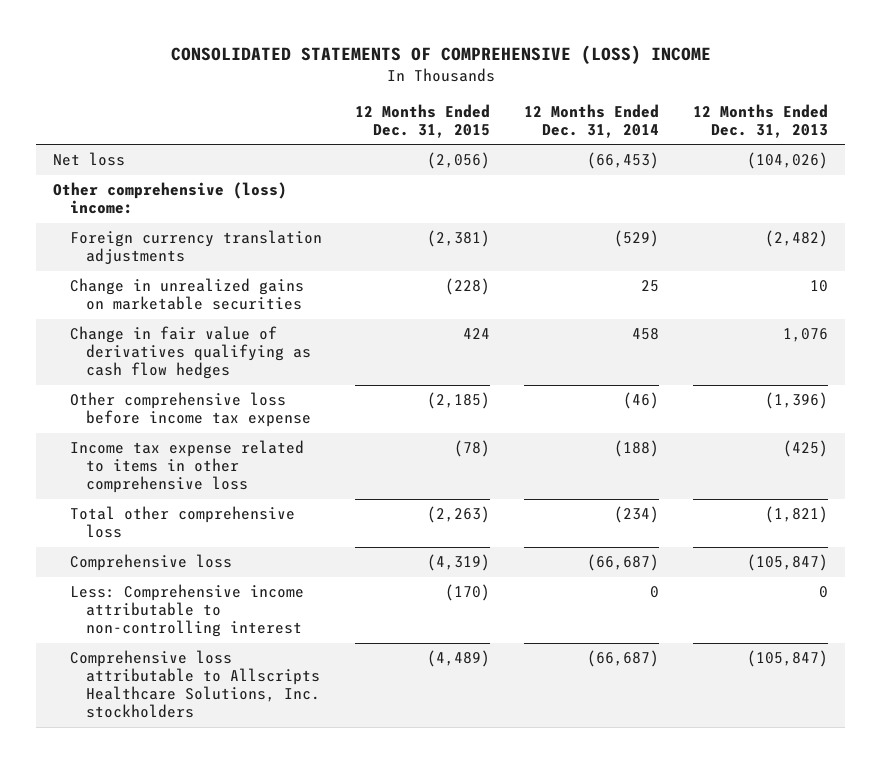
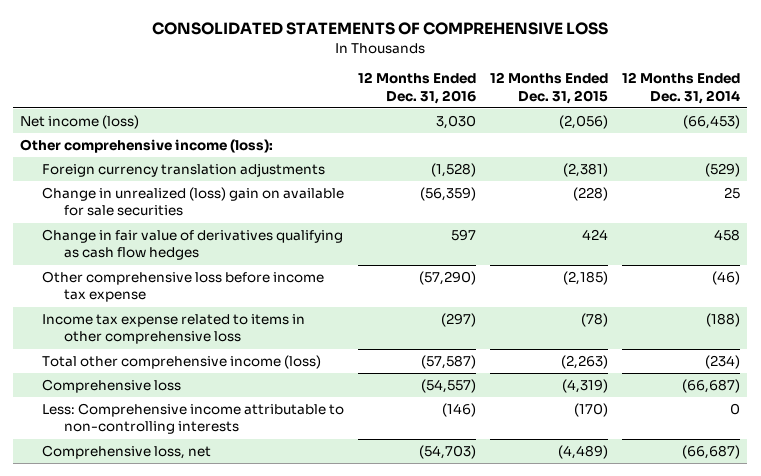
[170,45,711,65] CONSOLIDATED STATEMENTS OF COMPREHENSIVE (LOSS) INCOME -> [152,22,609,36] CONSOLIDATED STATEMENTS OF COMPREHENSIVE LOSS
[693,103,829,138] 12 Months Ended Dec. 31, 2013 -> none
none -> [358,72,477,104] 12 Months Ended Dec. 31, 2016
[53,152,126,167] Net loss -> [20,115,140,130] Net income (loss)
[53,182,288,215] Other comprehensive (loss) income: -> [20,139,274,154] Other comprehensive income (loss):
[69,278,304,311] Change in unrealized gains on marketable securities -> [42,187,345,217] Change in unrealized (loss) gain on available for sale securities
[69,506,295,539] Total other comprehensive loss -> [42,355,322,370] Total other comprehensive income (loss)
[69,584,304,638] Less: Comprehensive income attributable to non-controlling interest -> [42,403,345,435] Less: Comprehensive income attributable to non-controlling interests
[69,650,320,719] Comprehensive loss attributable to Allscripts Healthcare Solutions, Inc. stockholders -> [42,445,212,460] Comprehensive loss, net

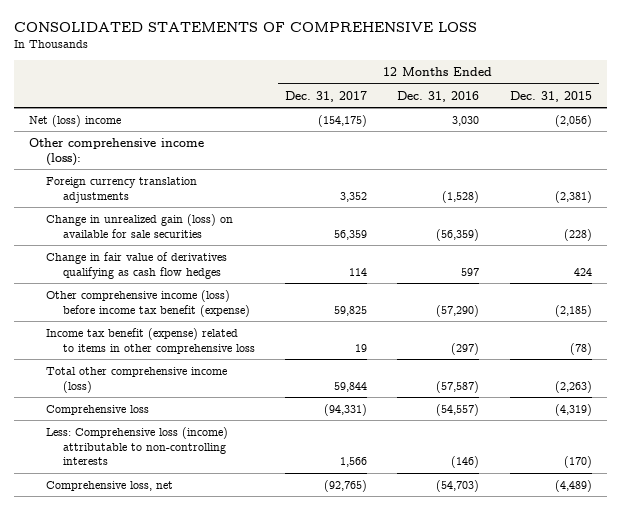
[622,72,741,104] 12 Months Ended Dec. 31, 2014 -> none
none -> [285,90,368,102] Dec. 31, 2017
[20,115,140,130] Net income (loss) -> [28,114,121,127] Net (loss) income
[42,187,345,217] Change in unrealized (loss) gain on available for sale securities -> [45,213,233,238] Change in unrealized gain (loss) on available for sale securities
[42,271,325,303] Other comprehensive loss before income tax expense -> [45,289,250,317] Other comprehensive income (loss) before income tax benefit (expense)
[42,314,306,345] Income tax expense related to items in other comprehensive loss -> [45,327,255,354] Income tax benefit (expense) related to items in other comprehensive loss
[42,403,345,435] Less: Comprehensive income attributable to non-controlling interests -> [45,426,228,466] Less: Comprehensive loss (income) attributable to non-controlling interests

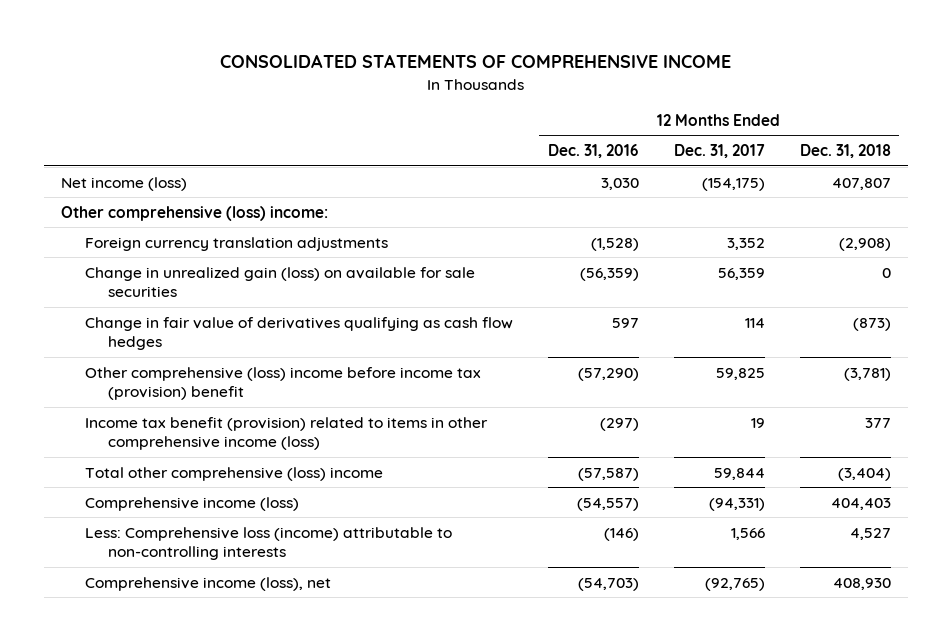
[13,22,477,33] CONSOLIDATED STATEMENTS OF COMPREHENSIVE LOSS -> [220,54,732,69] CONSOLIDATED STATEMENTS OF COMPREHENSIVE INCOME
[509,90,592,102] Dec. 31, 2015 -> none
none -> [799,144,891,159] Dec. 31, 2018
[28,114,121,127] Net (loss) income -> [61,176,188,191] Net income (loss)
[28,137,204,166] Other comprehensive income (loss): -> [61,205,329,221] Other comprehensive (loss) income:
[45,289,250,317] Other comprehensive income (loss) before income tax benefit (expense) -> [84,366,481,401] Other comprehensive (loss) income before income tax (provision) benefit
[45,327,255,354] Income tax benefit (expense) related to items in other comprehensive loss -> [84,416,488,451] Income tax benefit (provision) related to items in other comprehensive income (loss)
[45,366,227,393] Total other comprehensive income (loss) -> [84,466,383,481] Total other comprehensive (loss) income
[45,404,149,415] Comprehensive loss -> [84,496,299,511] Comprehensive income (loss)
[45,480,173,491] Comprehensive loss, net -> [84,576,331,591] Comprehensive income (loss), net

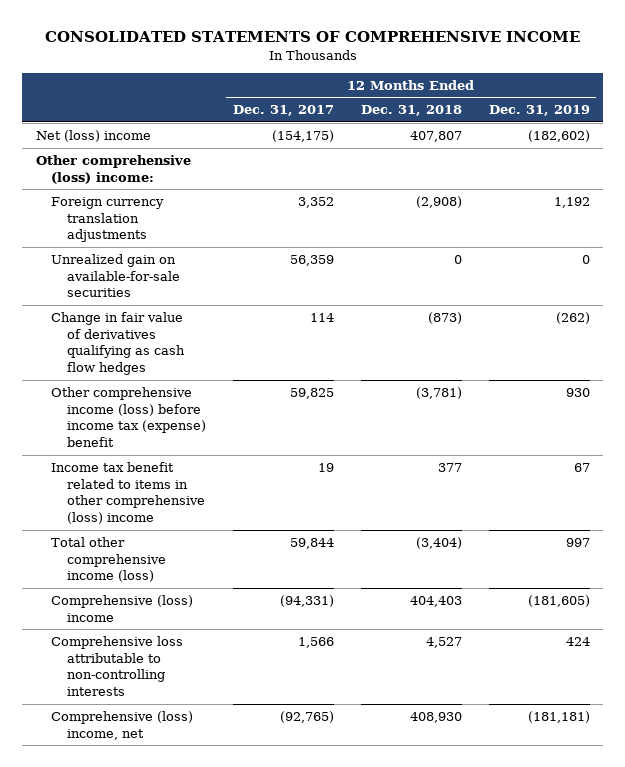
[547,144,639,159] Dec. 31, 2016 -> none
none -> [488,105,590,117] Dec. 31, 2019
[61,176,188,191] Net income (loss) -> [35,130,151,143] Net (loss) income
[84,266,475,298] Change in unrealized gain (loss) on available for sale securities -> [51,254,181,298] Unrealized gain on available-for-sale securities
[84,366,481,401] Other comprehensive (loss) income before income tax (provision) benefit -> [51,387,207,448] Other comprehensive income (loss) before income tax (expense) benefit
[84,416,488,451] Income tax benefit (provision) related to items in other comprehensive income (loss) -> [51,462,206,525] Income tax benefit related to items in other comprehensive (loss) income
[84,466,383,481] Total other comprehensive (loss) income -> [51,537,167,583] Total other comprehensive income (loss)
[84,496,299,511] Comprehensive income (loss) -> [51,595,194,622] Comprehensive (loss) income
[84,526,452,561] Less: Comprehensive loss (income) attributable to non-controlling interests -> [51,636,184,697] Comprehensive loss attributable to non-controlling interests
[84,576,331,591] Comprehensive income (loss), net -> [51,711,194,740] Comprehensive (loss) income, net

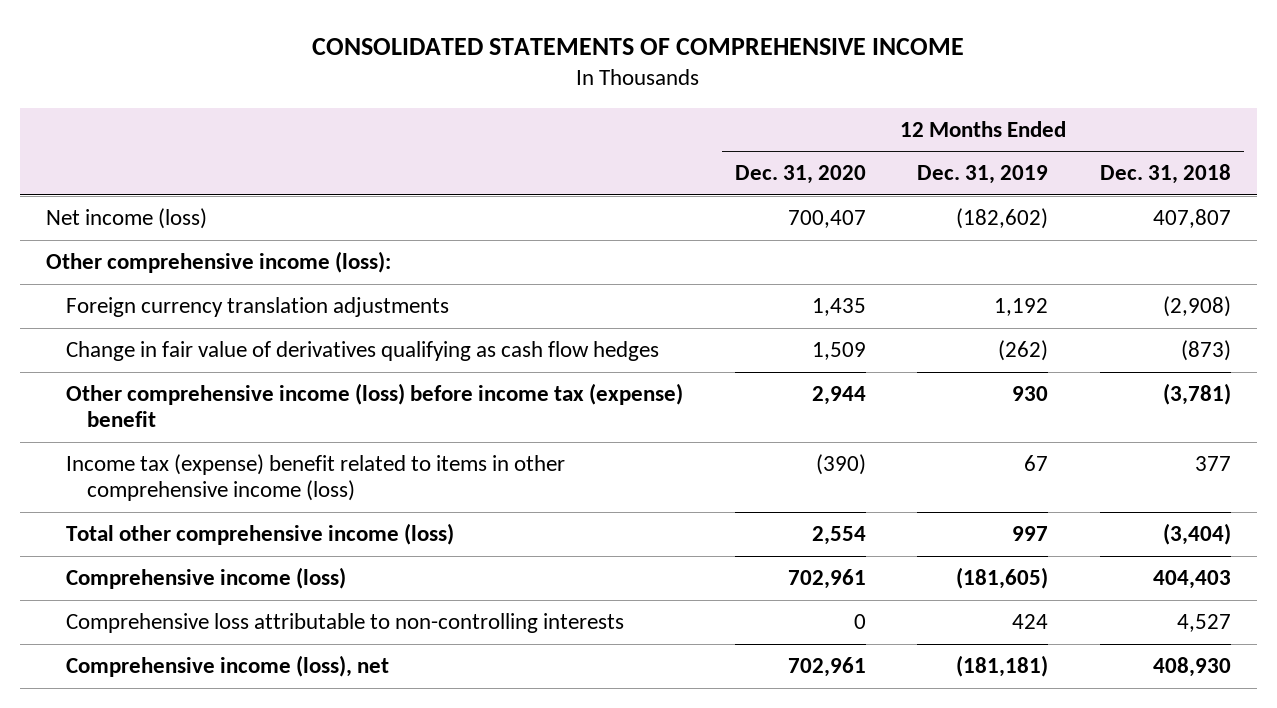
[233,105,335,117] Dec. 31, 2017 -> none
none -> [734,165,866,185] Dec. 31, 2020
[35,130,151,143] Net (loss) income -> [45,208,207,230] Net income (loss)
[35,155,191,184] Other comprehensive (loss) income: -> [45,251,391,274] Other comprehensive income (loss):
[51,254,181,298] Unrealized gain on available-for-sale securities -> none
[51,462,206,525] Income tax benefit related to items in other comprehensive (loss) income -> [66,454,566,502] Income tax (expense) benefit related to items in other comprehensive income (loss)
[51,595,194,622] Comprehensive (loss) income -> [66,567,347,590] Comprehensive income (loss)
[51,711,194,740] Comprehensive (loss) income, net -> [66,655,390,678] Comprehensive income (loss), net

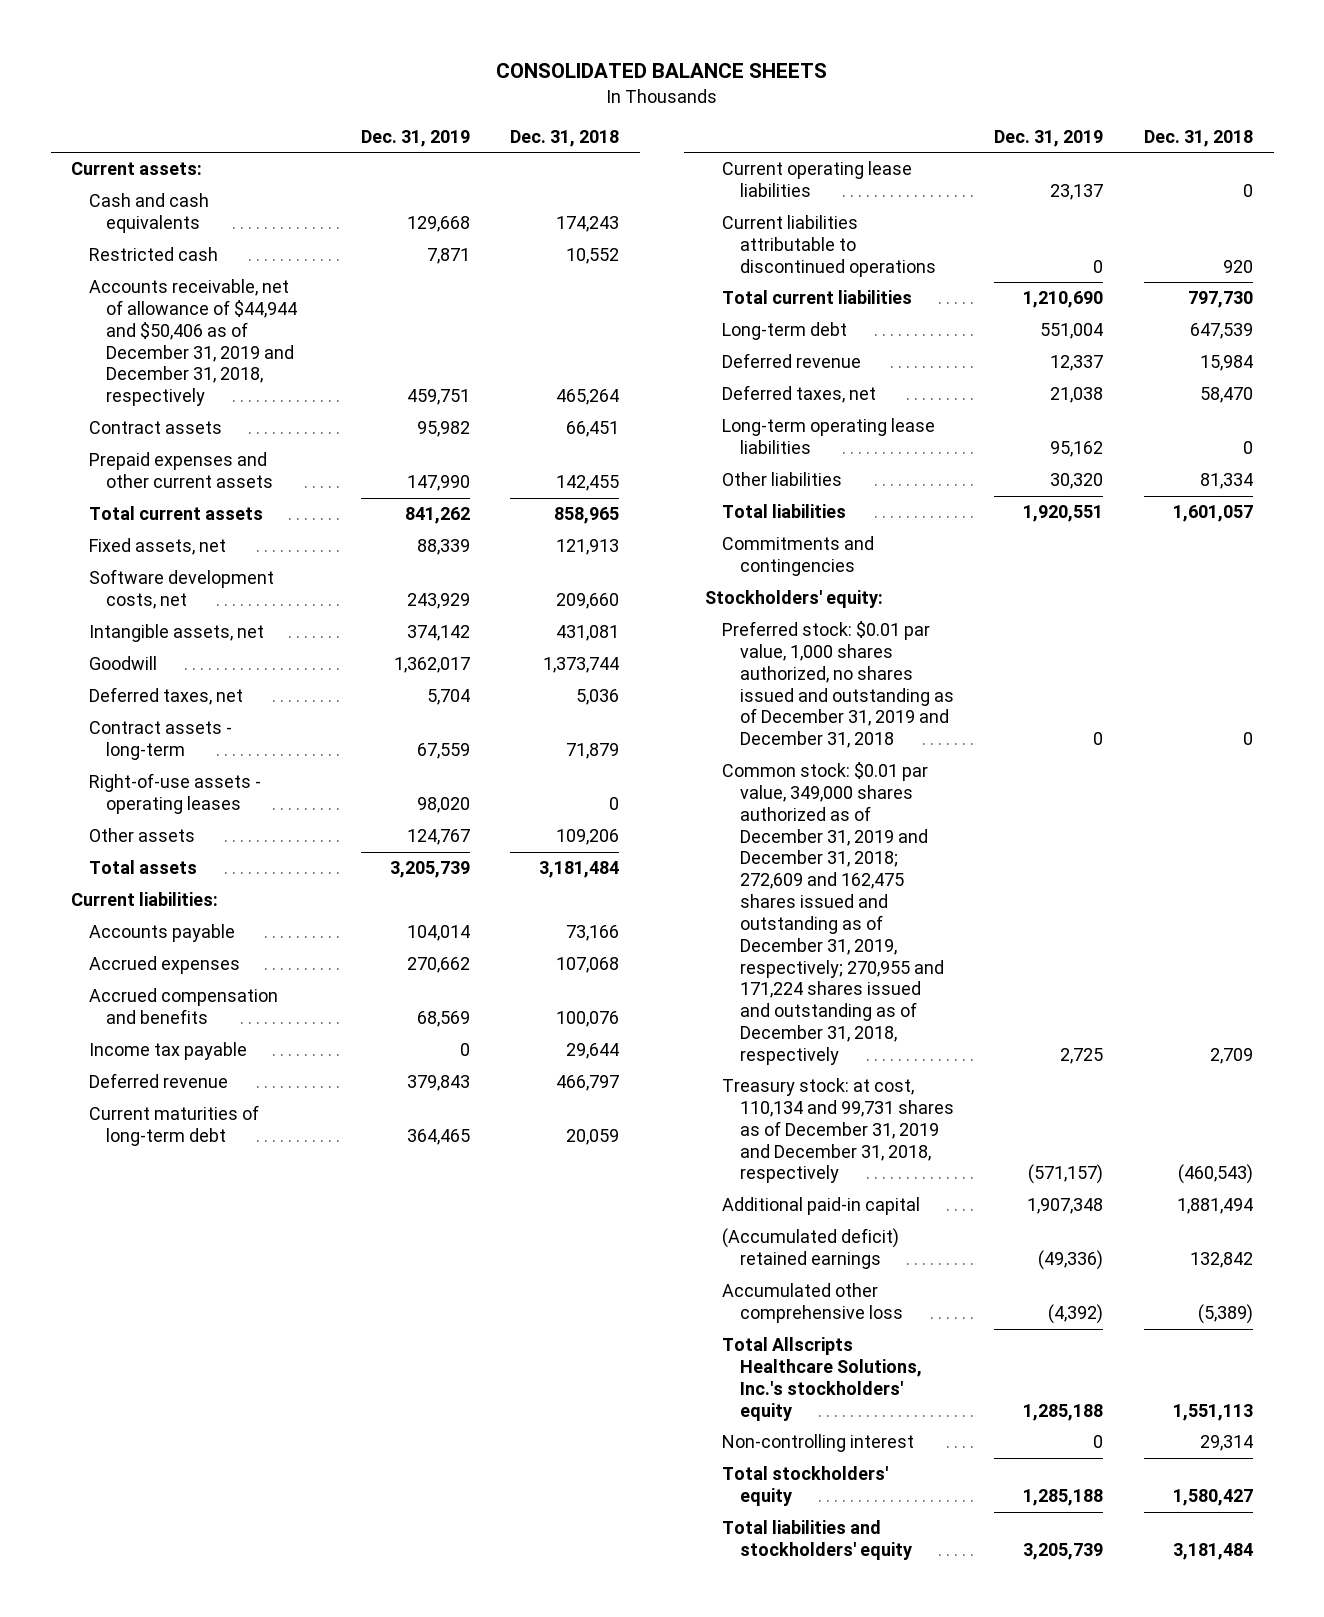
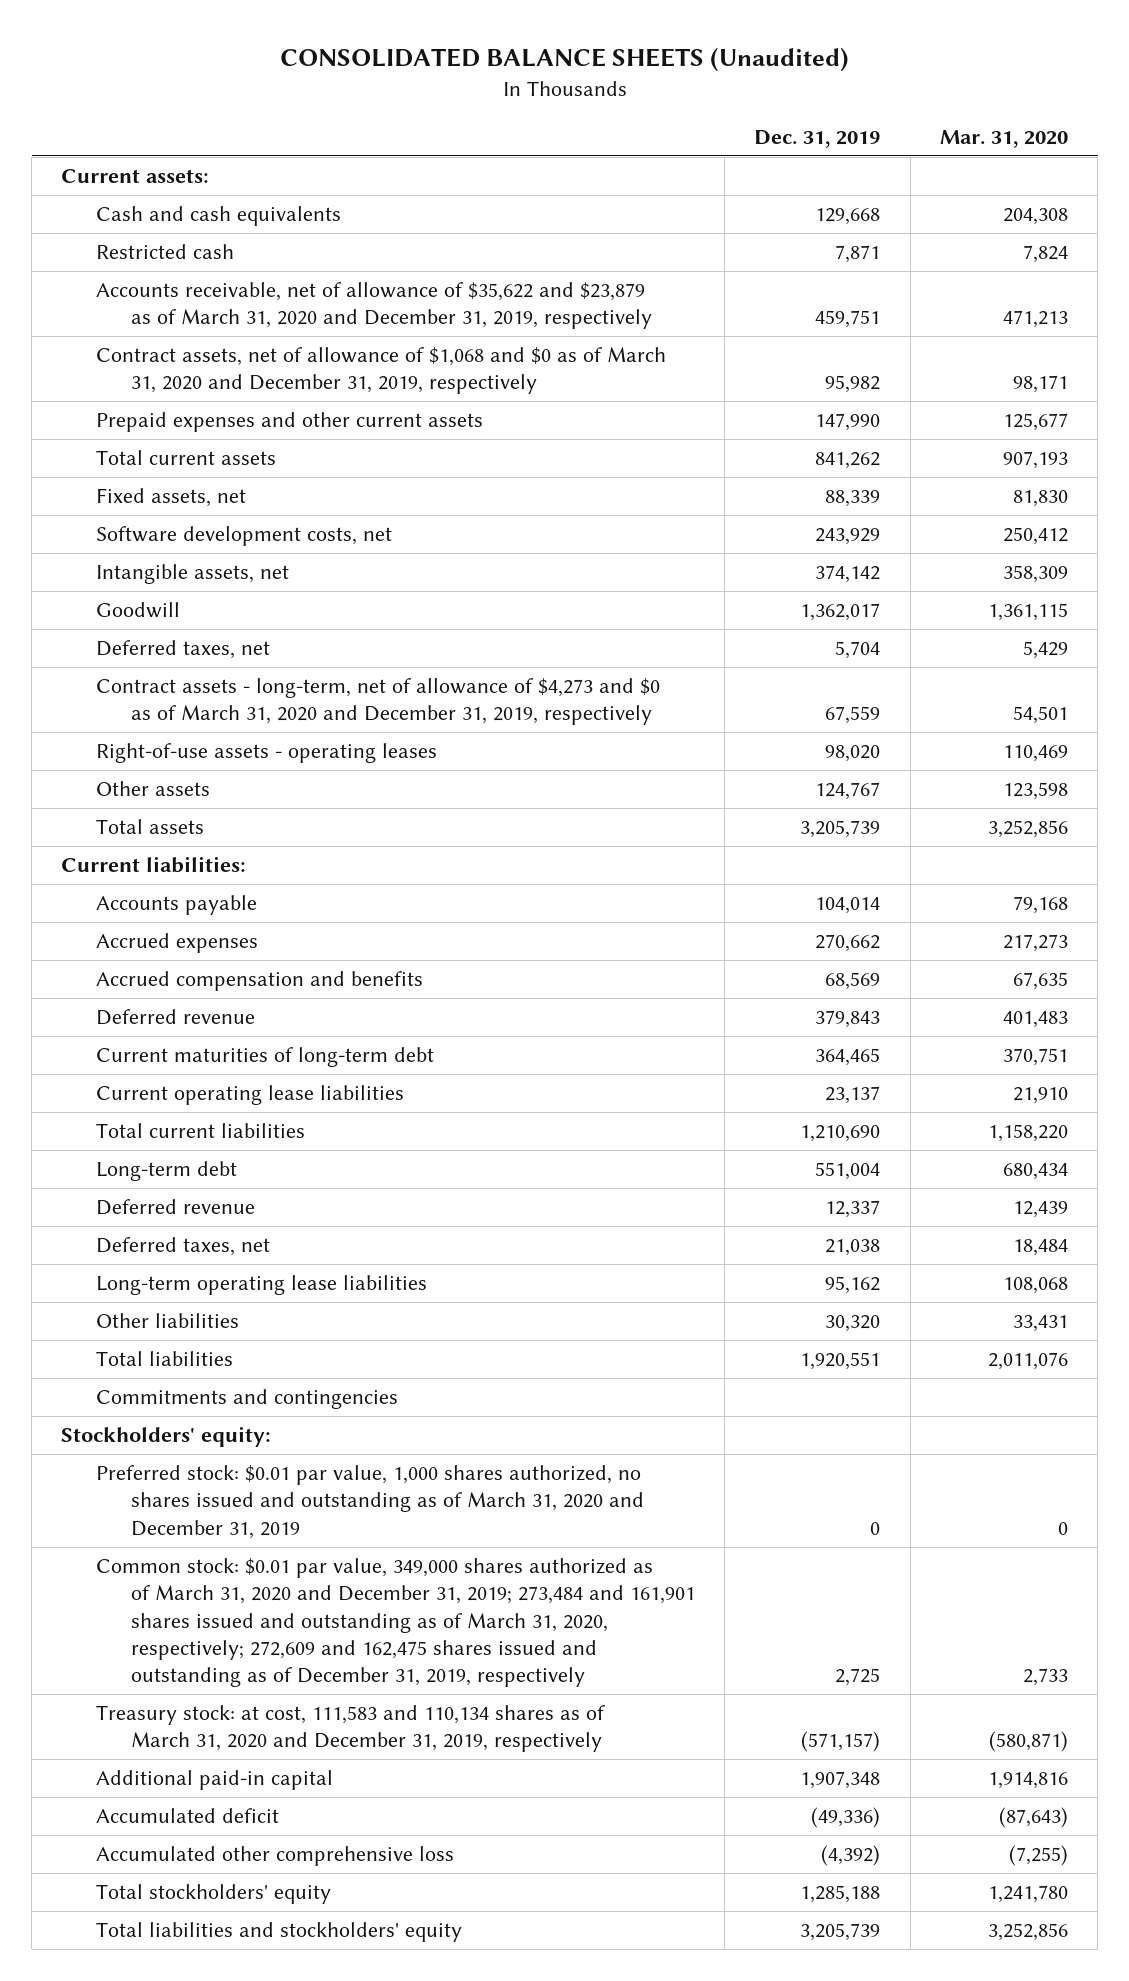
[496,63,828,79] CONSOLIDATED BALANCE SHEETS -> [279,46,849,72] CONSOLIDATED BALANCE SHEETS (Unaudited)
[510,129,620,147] Dec. 31, 2018 -> none
none -> [939,129,1068,148] Mar. 31, 2020
[88,279,298,407] Accounts receivable, net of allowance of $44,944 and $50,406 as of December 31, 2019 and December 31, 2018, respectively -> [96,282,652,330] Accounts receivable, net of allowance of $35,622 and $23,879 as of March 31, 2020 and December 31, 2019, respectively
[88,421,222,435] Contract assets -> [96,347,667,395] Contract assets, net of allowance of $1,068 and $0 as of March 31, 2020 and December 31, 2019, respectively
[88,721,232,761] Contract assets - long-term -> [96,678,661,726] Contract assets - long-term, net of allowance of $4,273 and $0 as of March 31, 2020 and December 31, 2019, respectively
[88,1042,247,1061] Income tax payable -> none
[722,215,936,277] Current liabilities attributable to discontinued operations -> none
[722,621,954,749] Preferred stock: $0.01 par value, 1,000 shares authorized, no shares issued and outstanding as of December 31, 2019 and December 31, 2018 -> [96,1465,644,1539] Preferred stock: $0.01 par value, 1,000 shares authorized, no shares issued and outstanding as of March 31, 2020 and December 31, 2019
[722,762,944,1065] Common stock: $0.01 par value, 349,000 shares authorized as of December 31, 2019 and December 31, 2018; 272,609 and 162,475 shares issued and outstanding as of December 31, 2019, respectively; 270,955 and 171,224 shares issued and outstanding as of December 31, 2018, respectively -> [96,1558,695,1688] Common stock: $0.01 par value, 349,000 shares authorized as of March 31, 2020 and December 31, 2019; 273,484 and 161,901 shares issued and outstanding as of March 31, 2020, respectively; 272,609 and 162,475 shares issued and outstanding as of December 31, 2019, respectively
[722,1078,954,1184] Treasury stock: at cost, 110,134 and 99,731 shares as of December 31, 2019 and December 31, 2018, respectively -> [96,1705,606,1753] Treasury stock: at cost, 111,583 and 110,134 shares as of March 31, 2020 and December 31, 2019, respectively
[722,1228,900,1270] (Accumulated deficit) retained earnings -> [96,1808,280,1824] Accumulated deficit
[722,1337,922,1421] Total Allscripts Healthcare Solutions, Inc.'s stockholders' equity -> none
[722,1434,915,1453] Non-controlling interest -> none

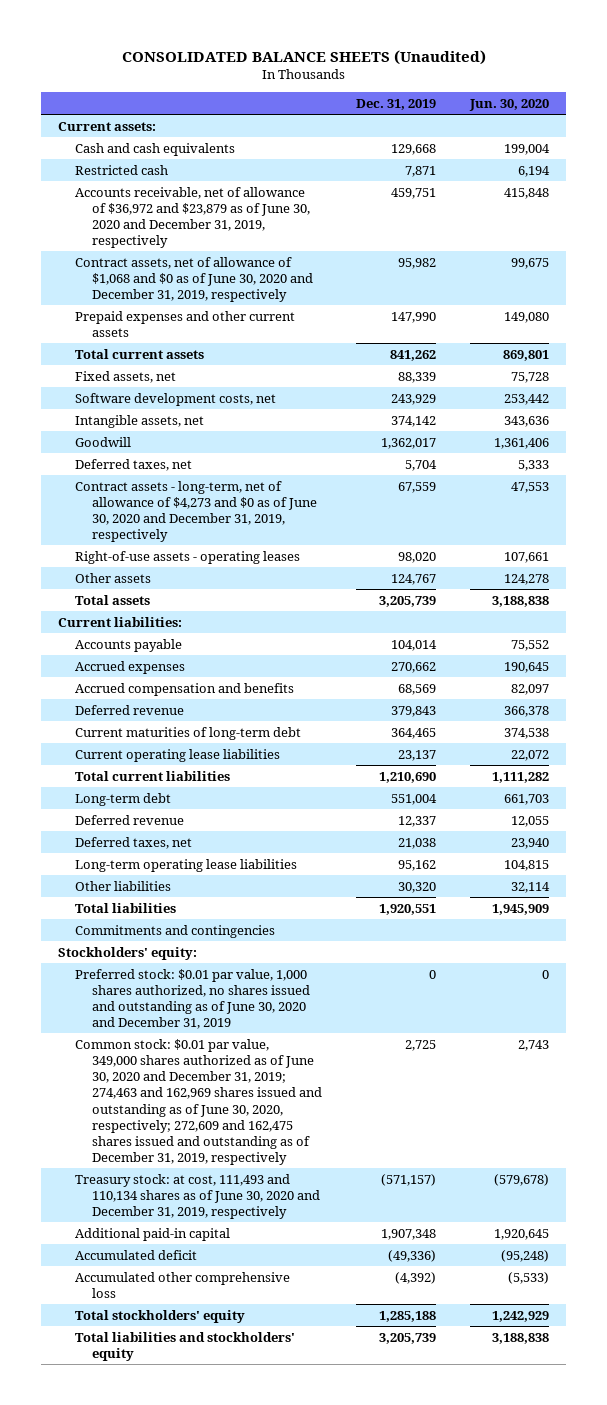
[939,129,1068,148] Mar. 31, 2020 -> none
none -> [468,98,549,111] Jun. 30, 2020
[96,282,652,330] Accounts receivable, net of allowance of $35,622 and $23,879 as of March 31, 2020 and December 31, 2019, respectively -> [75,186,310,249] Accounts receivable, net of allowance of $36,972 and $23,879 as of June 30, 2020 and December 31, 2019, respectively
[96,347,667,395] Contract assets, net of allowance of $1,068 and $0 as of March 31, 2020 and December 31, 2019, respectively -> [75,256,313,303] Contract assets, net of allowance of $1,068 and $0 as of June 30, 2020 and December 31, 2019, respectively
[96,678,661,726] Contract assets - long-term, net of allowance of $4,273 and $0 as of March 31, 2020 and December 31, 2019, respectively -> [75,480,317,543] Contract assets - long-term, net of allowance of $4,273 and $0 as of June 30, 2020 and December 31, 2019, respectively
[96,1465,644,1539] Preferred stock: $0.01 par value, 1,000 shares authorized, no shares issued and outstanding as of March 31, 2020 and December 31, 2019 -> [75,968,310,1030] Preferred stock: $0.01 par value, 1,000 shares authorized, no shares issued and outstanding as of June 30, 2020 and December 31, 2019
[96,1558,695,1688] Common stock: $0.01 par value, 349,000 shares authorized as of March 31, 2020 and December 31, 2019; 273,484 and 161,901 shares issued and outstanding as of March 31, 2020, respectively; 272,609 and 162,475 shares issued and outstanding as of December 31, 2019, respectively -> [75,1038,322,1166] Common stock: $0.01 par value, 349,000 shares authorized as of June 30, 2020 and December 31, 2019; 274,463 and 162,969 shares issued and outstanding as of June 30, 2020, respectively; 272,609 and 162,475 shares issued and outstanding as of December 31, 2019, respectively
[96,1705,606,1753] Treasury stock: at cost, 111,583 and 110,134 shares as of March 31, 2020 and December 31, 2019, respectively -> [75,1173,320,1220] Treasury stock: at cost, 111,493 and 110,134 shares as of June 30, 2020 and December 31, 2019, respectively

